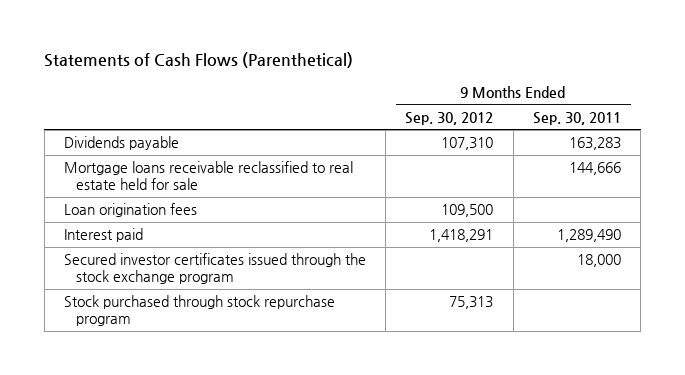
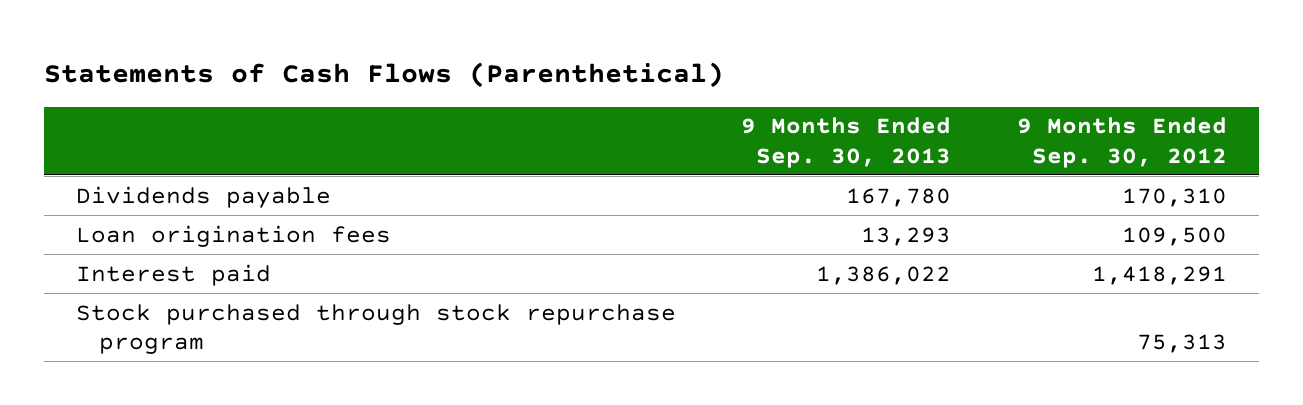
[533,111,622,125] Sep. 30, 2011 -> none
none -> [741,117,952,168] 9 Months Ended Sep. 30, 2013
[63,161,353,191] Mortgage loans receivable reclassified to real estate held for sale -> none
[441,137,494,151] 107,310 -> [1121,187,1227,207] 170,310
[63,253,366,285] Secured investor certificates issued through the stock exchange program -> none

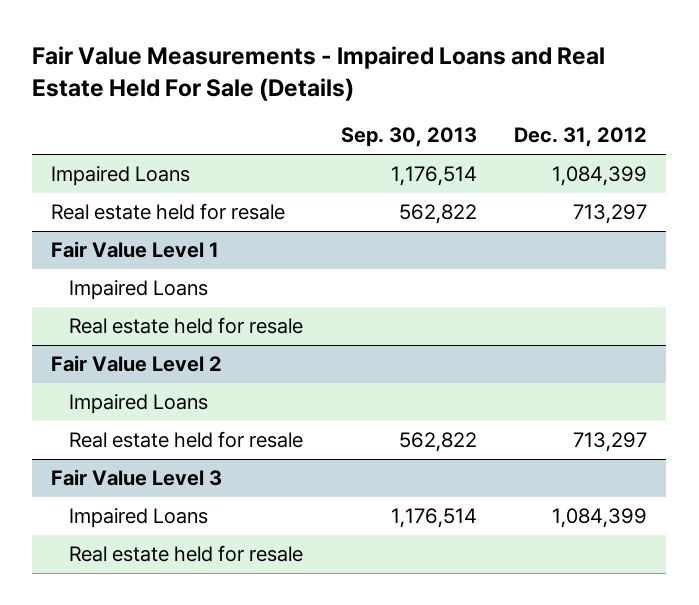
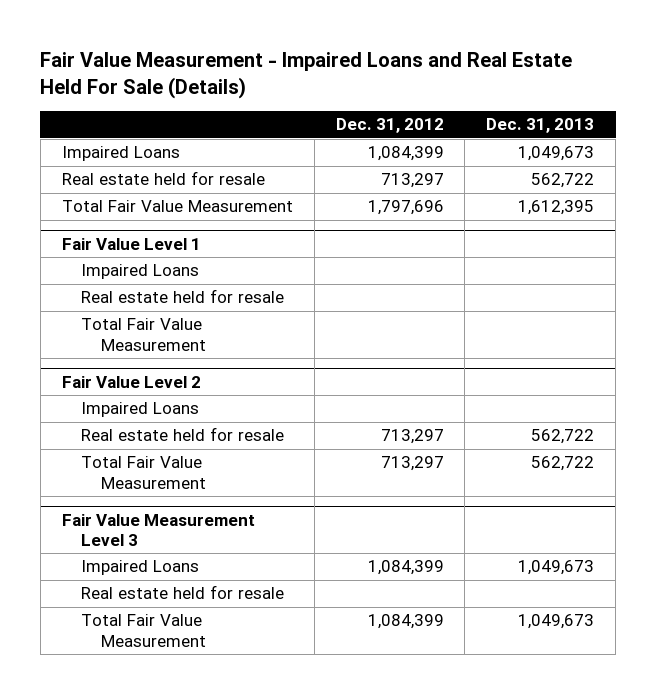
[32,45,606,101] Fair Value Measurements - Impaired Loans and Real Estate Held For Sale (Details) -> [40,52,573,99] Fair Value Measurement - Impaired Loans and Real Estate Held For Sale (Details)
[340,127,477,148] Sep. 30, 2013 -> none
none -> [486,118,595,134] Dec. 31, 2013
none -> [61,200,293,213] Total Fair Value Measurement
none -> [81,318,207,351] Total Fair Value Measurement
none -> [81,456,207,489] Total Fair Value Measurement
[51,469,223,487] Fair Value Level 3 -> [61,513,255,547] Fair Value Measurement Level 3
none -> [81,614,207,647] Total Fair Value Measurement

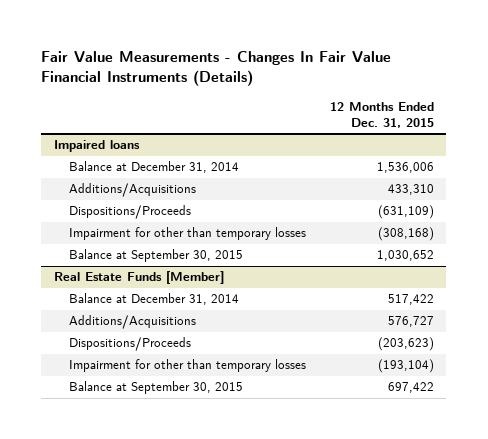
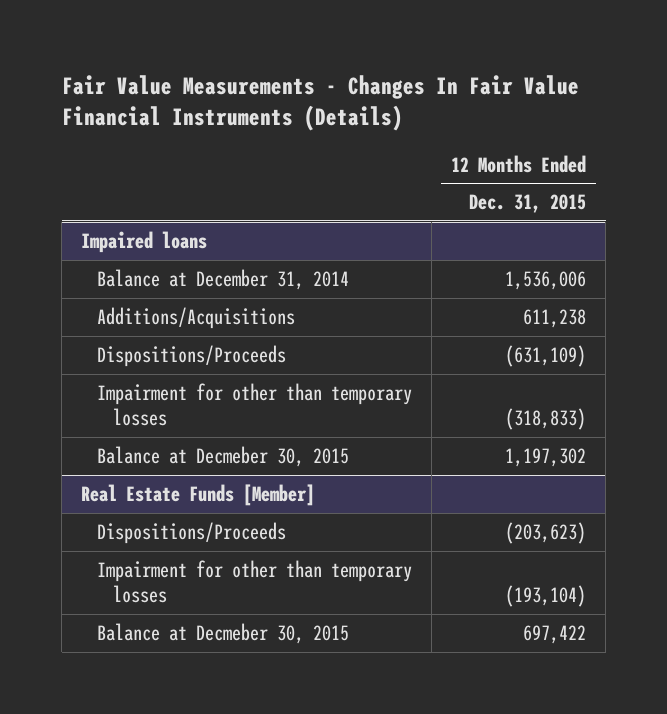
[388,184,435,196] 433,310 -> [523,308,587,328] 611,238
[378,227,435,242] (308,168) -> [505,407,587,430] (318,833)
[68,249,243,263] Balance at September 30, 2015 -> [97,445,350,467] Balance at Decmeber 30, 2015
[377,250,435,262] 1,030,652 -> [505,447,587,467] 1,197,302
[68,293,239,306] Balance at December 31, 2014 -> none
[68,315,196,330] Additions/Acquisitions -> none
[68,381,243,395] Balance at September 30, 2015 -> [97,622,350,644] Balance at Decmeber 30, 2015

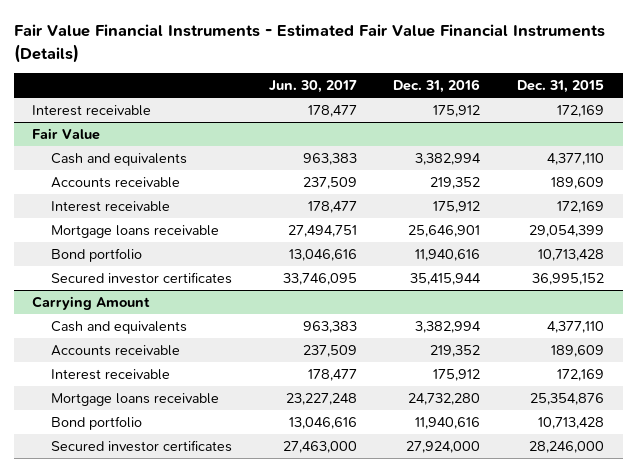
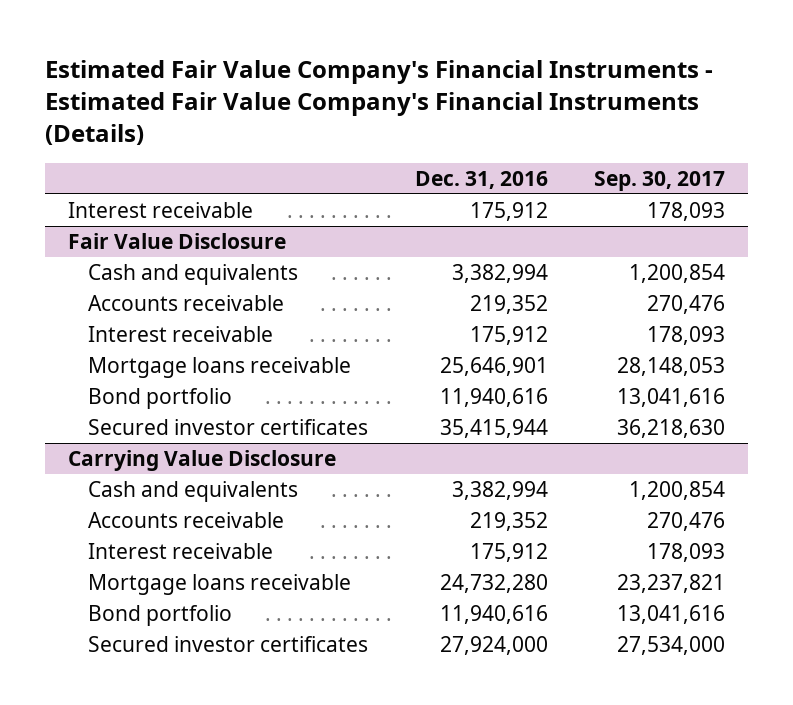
[13,24,605,63] Fair Value Financial Instruments - Estimated Fair Value Financial Instruments (Details) -> [45,59,714,146] Estimated Fair Value Company's Financial Instruments - Estimated Fair Value Company's Financial Instruments (Details)
[268,80,357,94] Jun. 30, 2017 -> none
[517,80,605,94] Dec. 31, 2015 -> none
none -> [593,171,725,192] Sep. 30, 2017
[32,127,101,140] Fair Value -> [68,232,287,249] Fair Value Disclosure
[32,295,151,310] Carrying Amount -> [68,449,337,471] Carrying Value Disclosure

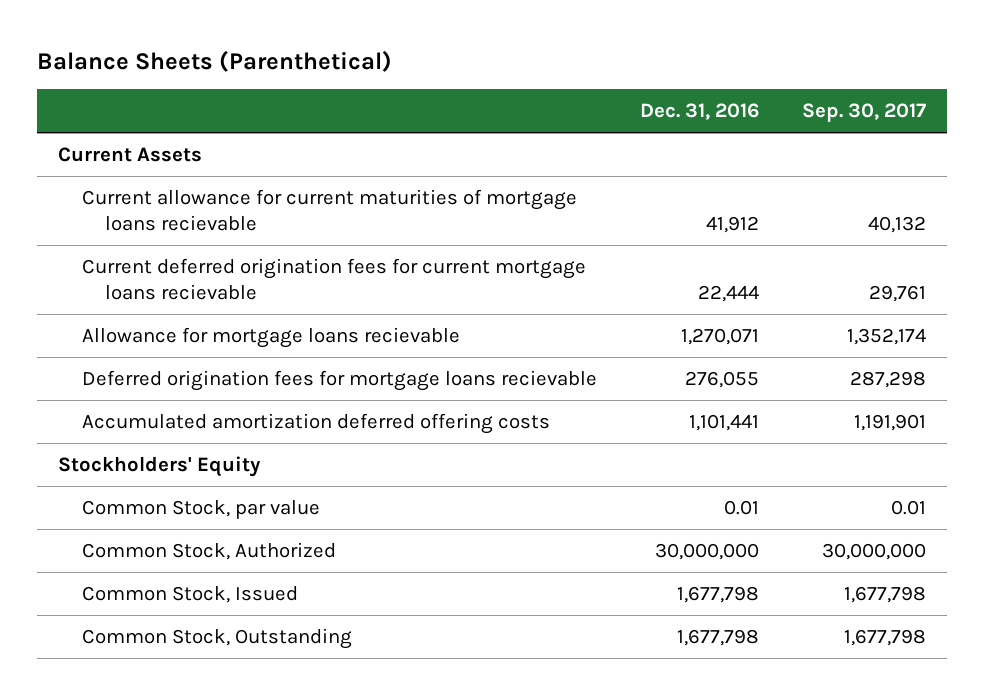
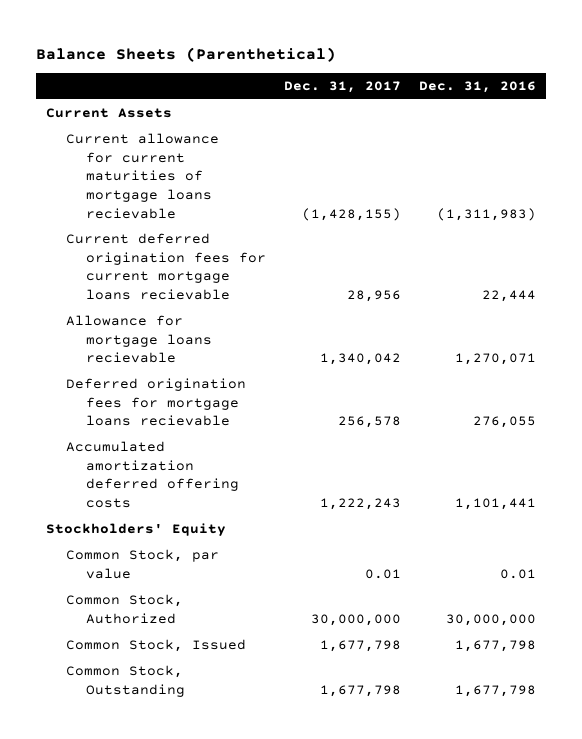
[801,103,926,123] Sep. 30, 2017 -> none
none -> [284,81,402,94] Dec. 31, 2017
[705,216,759,234] 41,912 -> [437,207,537,221] (1,311,983)

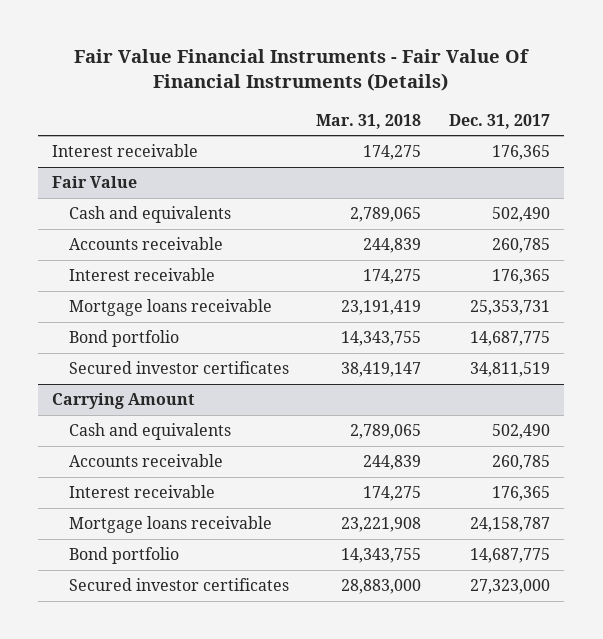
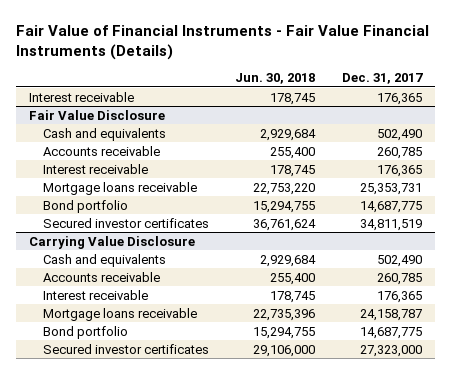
[74,49,530,92] Fair Value Financial Instruments - Fair Value Of Financial Instruments (Details) -> [15,24,429,60] Fair Value of Financial Instruments - Fair Value Financial Instruments (Details)
[316,113,422,129] Mar. 31, 2018 -> none
none -> [235,73,316,85] Jun. 30, 2018
[52,176,138,189] Fair Value -> [28,109,165,120] Fair Value Disclosure
[52,393,196,410] Carrying Amount -> [28,235,195,249] Carrying Value Disclosure

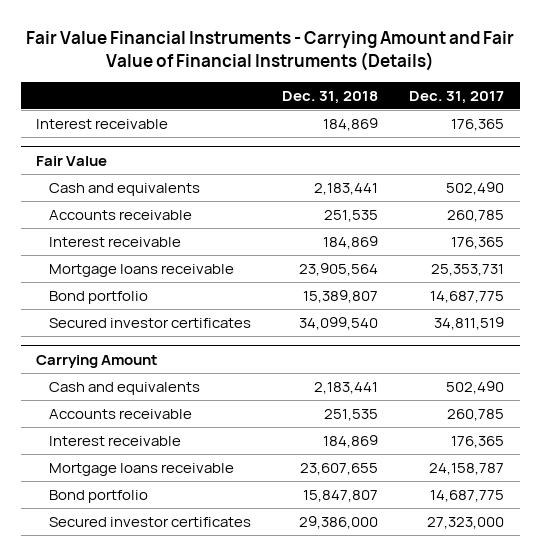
[15,24,429,60] Fair Value of Financial Instruments - Fair Value Financial Instruments (Details) -> [26,30,515,71] Fair Value Financial Instruments - Carrying Amount and Fair Value of Financial Instruments (Details)
[235,73,316,85] Jun. 30, 2018 -> none
none -> [282,90,379,104] Dec. 31, 2018
[28,109,165,120] Fair Value Disclosure -> [36,155,108,166] Fair Value
[28,235,195,249] Carrying Value Disclosure -> [36,354,159,368] Carrying Amount

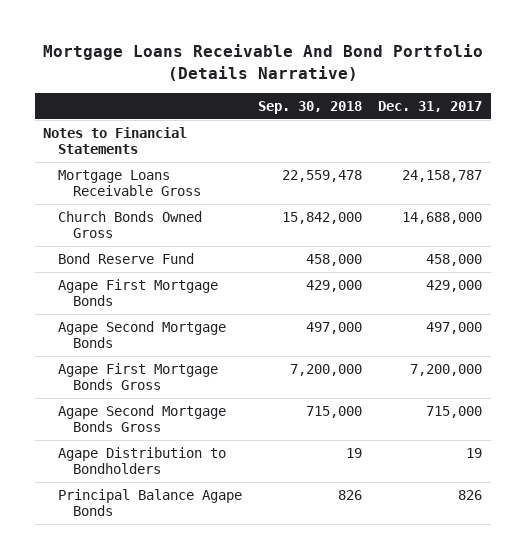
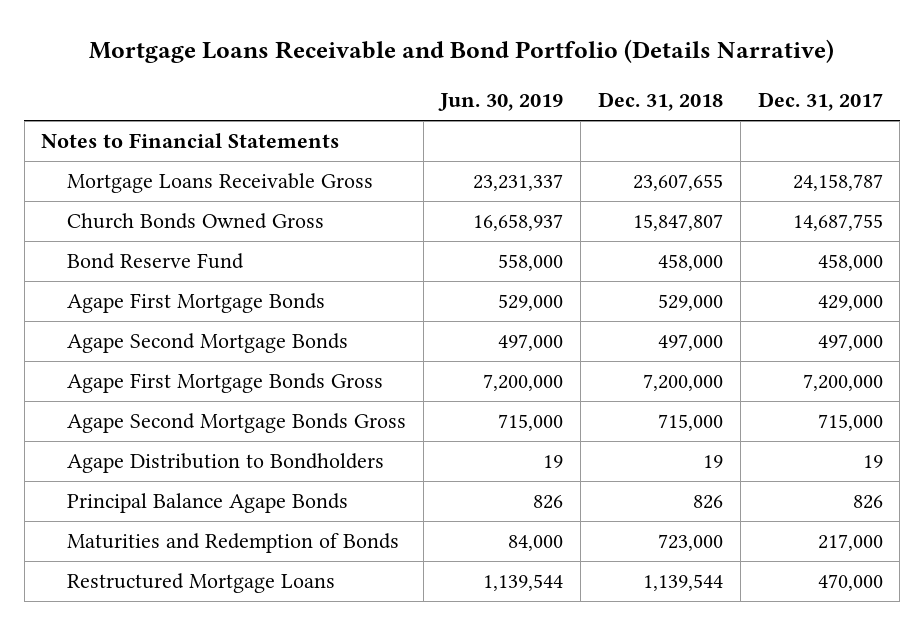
[42,44,483,82] Mortgage Loans Receivable And Bond Portfolio (Details Narrative) -> [88,39,834,64] Mortgage Loans Receivable and Bond Portfolio (Details Narrative)
[258,101,363,115] Sep. 30, 2018 -> none
none -> [438,93,564,112] Jun. 30, 2019
none -> [597,92,723,112] Dec. 31, 2018
[402,211,483,224] 14,688,000 -> [792,214,883,232] 14,687,755
none -> [66,533,399,554] Maturities and Redemption of Bonds
none -> [66,573,335,594] Restructured Mortgage Loans

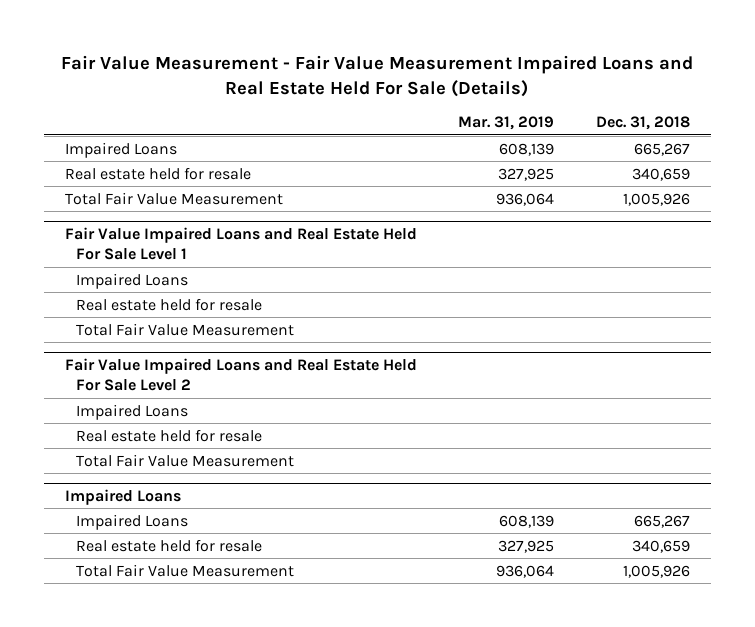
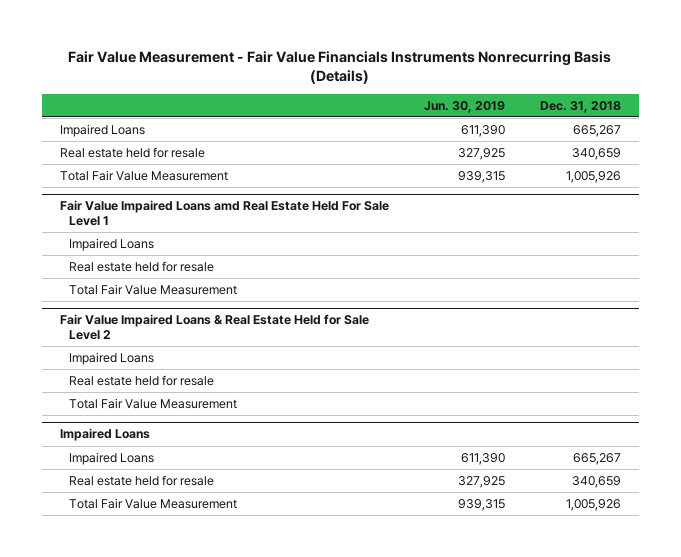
[61,54,694,97] Fair Value Measurement - Fair Value Measurement Impaired Loans and Real Estate Held For Sale (Details) -> [68,50,612,85] Fair Value Measurement - Fair Value Financials Instruments Nonrecurring Basis (Details)
[458,116,555,131] Mar. 31, 2019 -> none
none -> [423,100,505,113] Jun. 30, 2019
[65,226,418,260] Fair Value Impaired Loans and Real Estate Held For Sale Level 1 -> [59,200,389,226] Fair Value Impaired Loans amd Real Estate Held For Sale Level 1
[65,357,418,391] Fair Value Impaired Loans and Real Estate Held For Sale Level 2 -> [59,314,369,340] Fair Value Impaired Loans & Real Estate Held for Sale Level 2

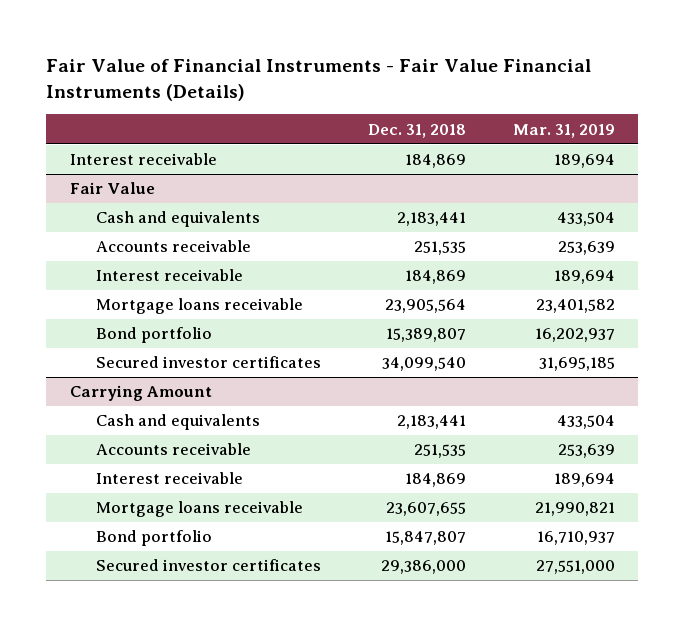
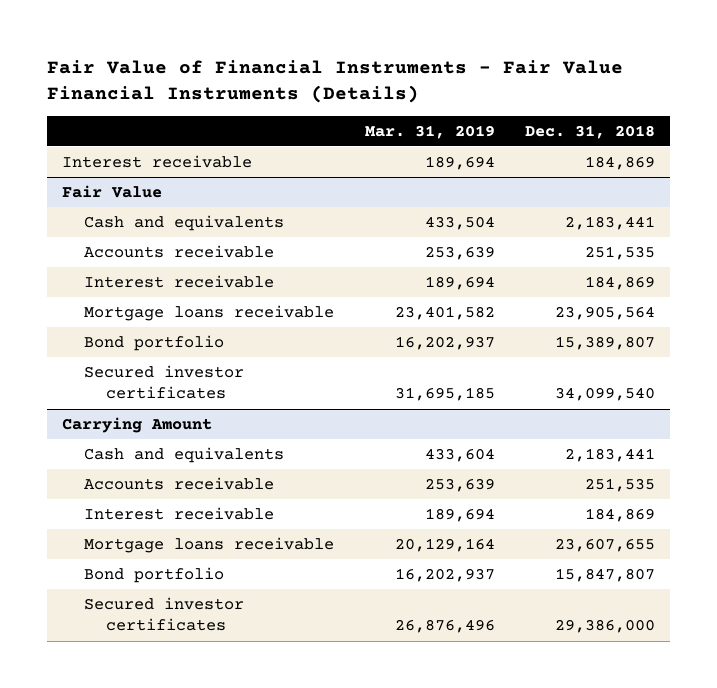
[556,415,615,430] 433,504 -> [424,447,495,462] 433,604
[534,502,615,517] 21,990,821 -> [394,537,495,552] 20,129,164
[536,531,615,546] 16,710,937 -> [394,567,495,582] 16,202,937
[535,560,615,575] 27,551,000 -> [394,619,495,634] 26,876,496

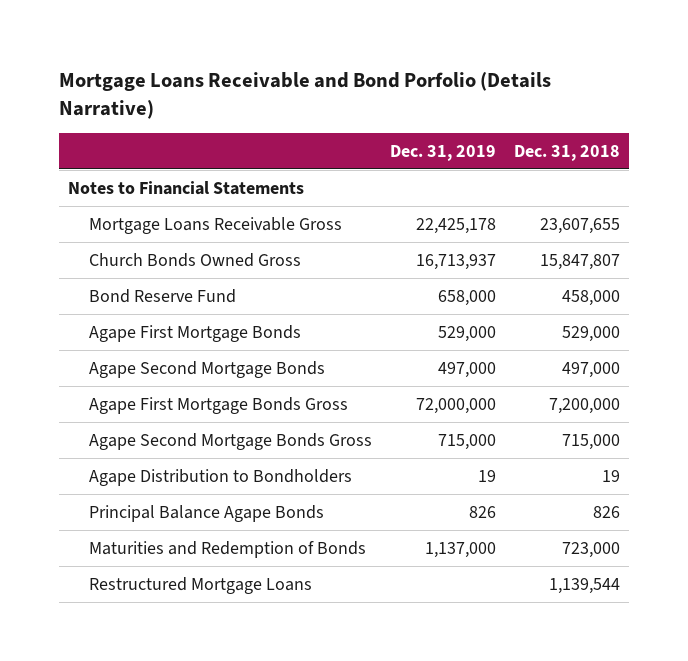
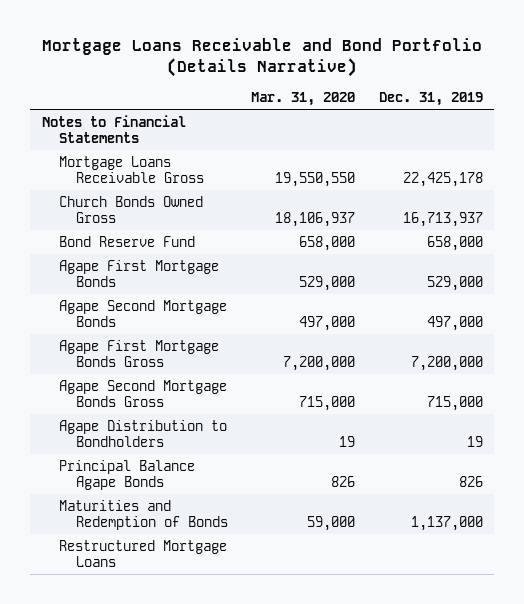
[59,71,552,119] Mortgage Loans Receivable and Bond Porfolio (Details Narrative) -> [42,38,483,78] Mortgage Loans Receivable and Bond Portfolio (Details Narrative)
[514,144,621,161] Dec. 31, 2018 -> none
none -> [251,92,356,107] Mar. 31, 2020
[416,397,497,414] 72,000,000 -> [410,356,483,372] 7,200,000

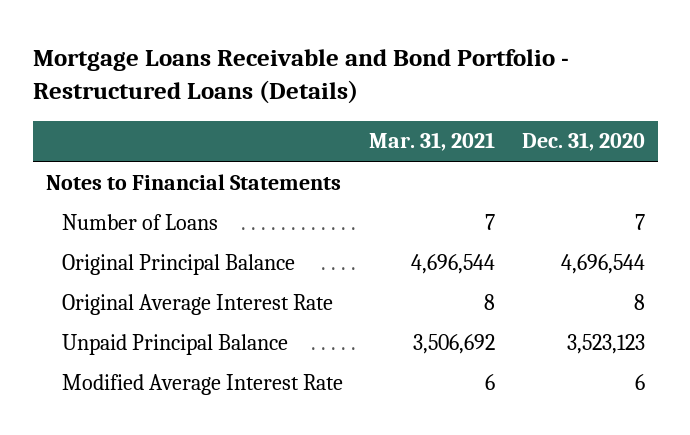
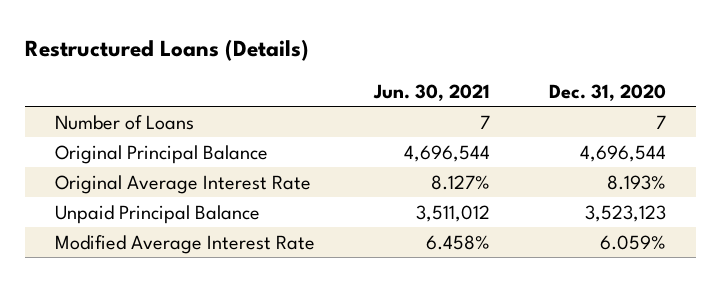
[32,48,569,105] Mortgage Loans Receivable and Bond Portfolio - Restructured Loans (Details) -> [25,39,310,62] Restructured Loans (Details)
[369,132,496,152] Mar. 31, 2021 -> none
none -> [373,83,491,101] Jun. 30, 2021
[45,173,341,190] Notes to Financial Statements -> none
[633,293,645,310] 8 -> [607,174,667,190] 8.193%
[634,373,645,390] 6 -> [600,234,667,250] 6.059%

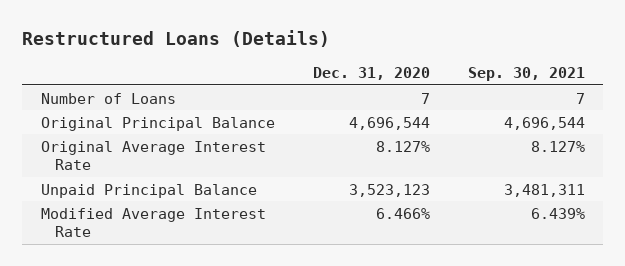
[373,83,491,101] Jun. 30, 2021 -> none
none -> [467,67,585,82] Sep. 30, 2021
[607,174,667,190] 8.193% -> [375,140,430,152] 8.127%
[600,234,667,250] 6.059% -> [375,207,430,219] 6.466%

